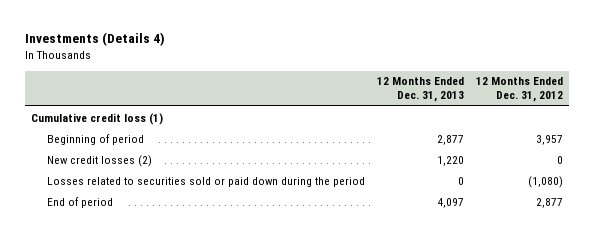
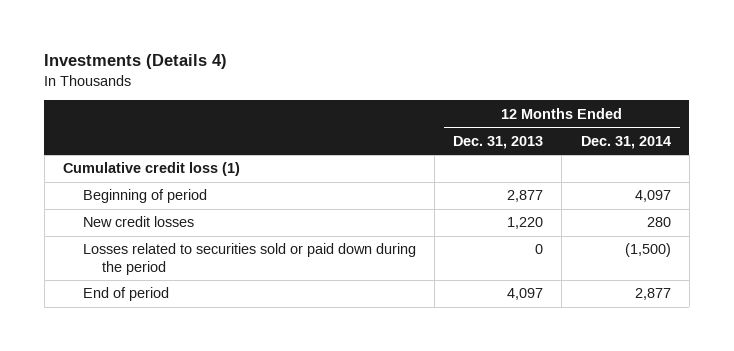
[475,77,563,103] 12 Months Ended Dec. 31, 2012 -> none
none -> [580,135,671,149] Dec. 31, 2014
[47,154,153,167] New credit losses (2) -> [82,216,194,228] New credit losses

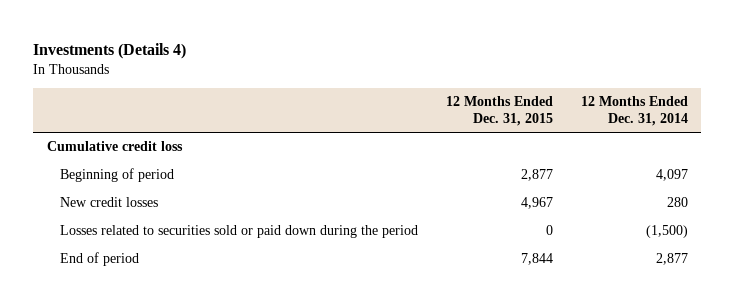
[453,135,544,149] Dec. 31, 2013 -> none
none -> [445,96,553,126] 12 Months Ended Dec. 31, 2015
[62,162,240,177] Cumulative credit loss (1) -> [46,141,183,152] Cumulative credit loss

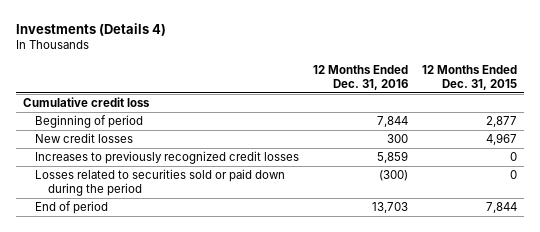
[580,96,688,126] 12 Months Ended Dec. 31, 2014 -> none
none -> [313,64,409,90] 12 Months Ended Dec. 31, 2016
none -> [35,151,300,165] Increases to previously recognized credit losses

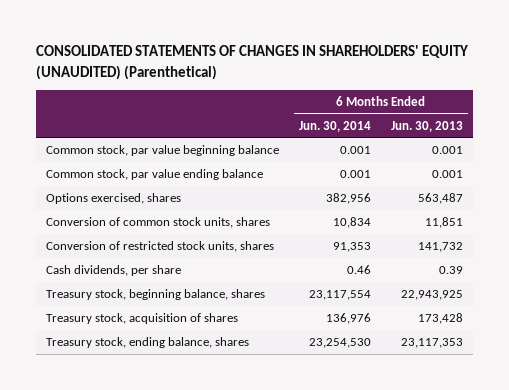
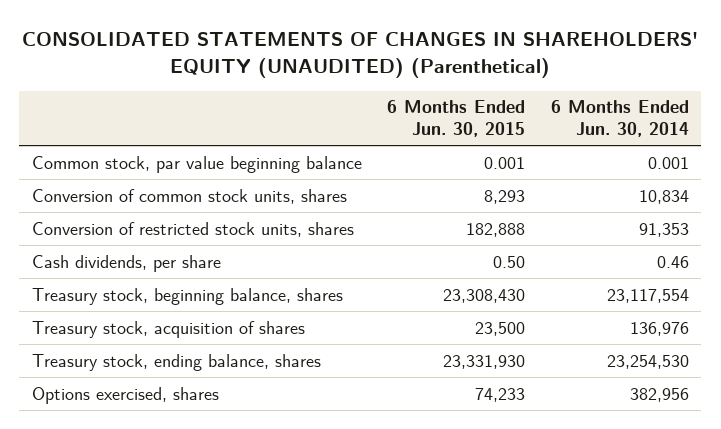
[390,120,463,132] Jun. 30, 2013 -> none
none -> [387,100,526,137] 6 Months Ended Jun. 30, 2015
[45,169,263,181] Common stock, par value ending balance -> none
[45,193,181,205] Options exercised, shares -> [31,386,219,404] Options exercised, shares

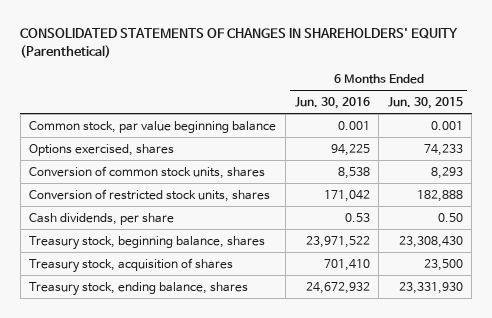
[22,32,699,79] CONSOLIDATED STATEMENTS OF CHANGES IN SHAREHOLDERS' EQUITY (UNAUDITED) (Parenthetical) -> [20,28,459,58] CONSOLIDATED STATEMENTS OF CHANGES IN SHAREHOLDERS' EQUITY (Parenthetical)
[550,100,689,137] 6 Months Ended Jun. 30, 2014 -> none
none -> [294,96,370,109] Jun. 30, 2016
[31,386,219,404] Options exercised, shares -> [29,143,175,156] Options exercised, shares

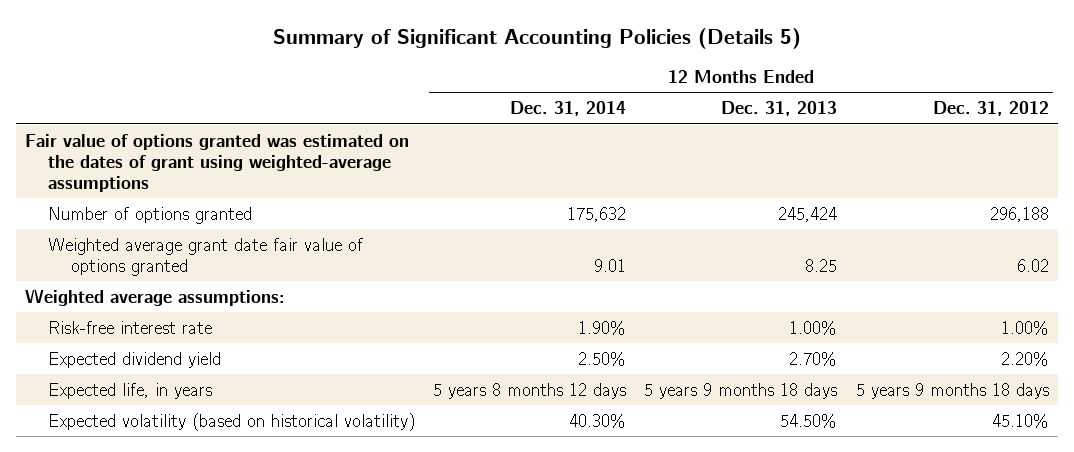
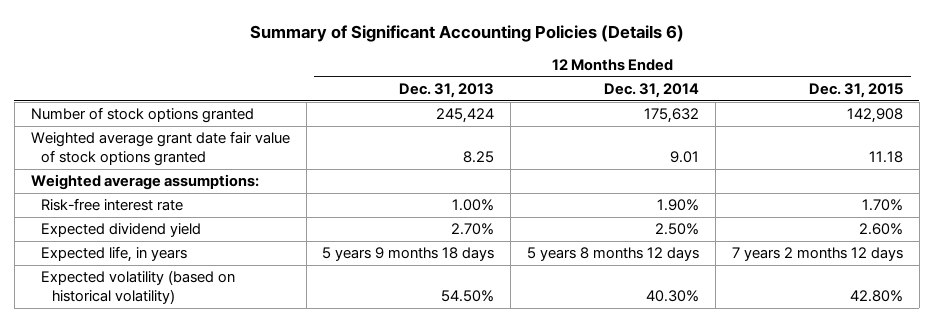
[272,27,801,49] Summary of Significant Accounting Policies (Details 5) -> [249,24,684,42] Summary of Significant Accounting Policies (Details 6)
[932,101,1049,117] Dec. 31, 2012 -> none
none -> [808,82,903,98] Dec. 31, 2015
[25,133,410,192] Fair value of options granted was estimated on the dates of grant using weighted-average assumptions -> none
[48,206,253,224] Number of options granted -> [30,107,254,124] Number of stock options granted
[48,237,364,276] Weighted average grant date fair value of options granted -> [30,131,290,167] Weighted average grant date fair value of stock options granted

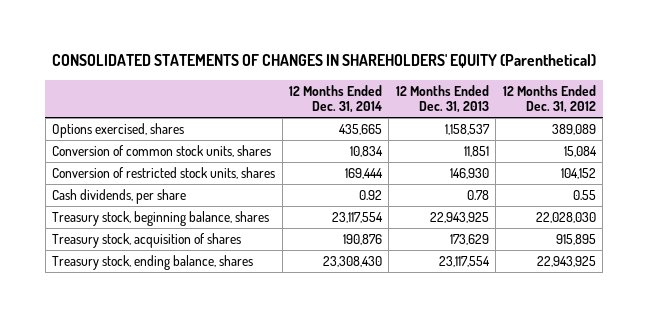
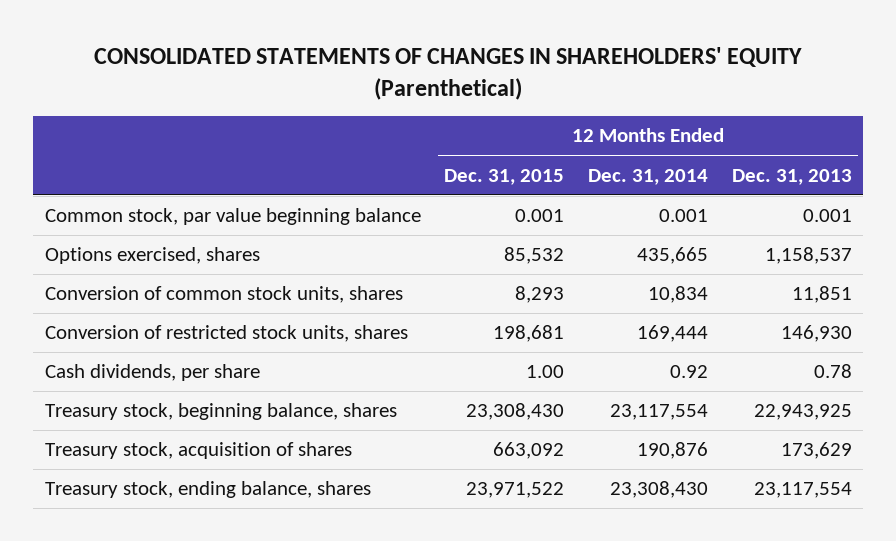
[502,84,596,114] 12 Months Ended Dec. 31, 2012 -> none
none -> [444,168,565,185] Dec. 31, 2015
none -> [44,208,421,226] Common stock, par value beginning balance

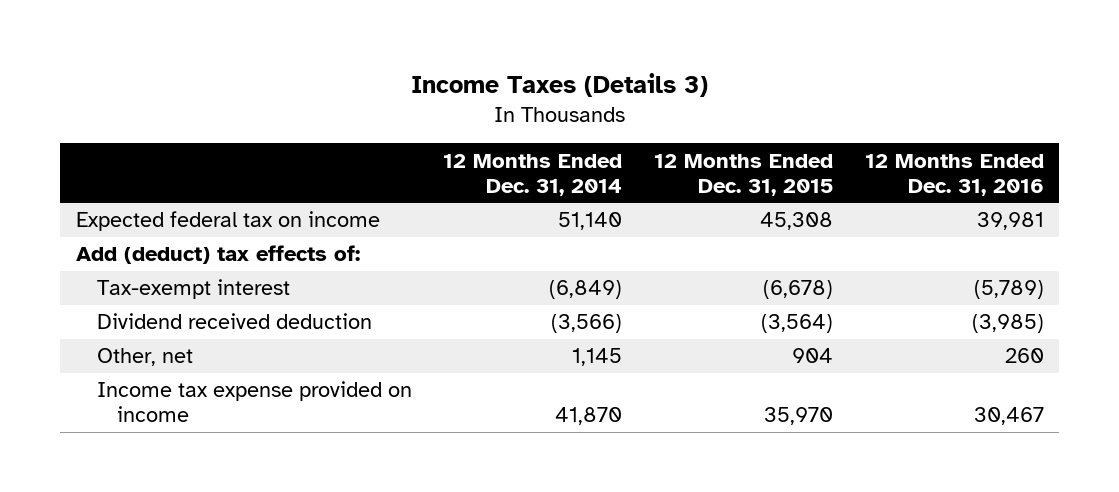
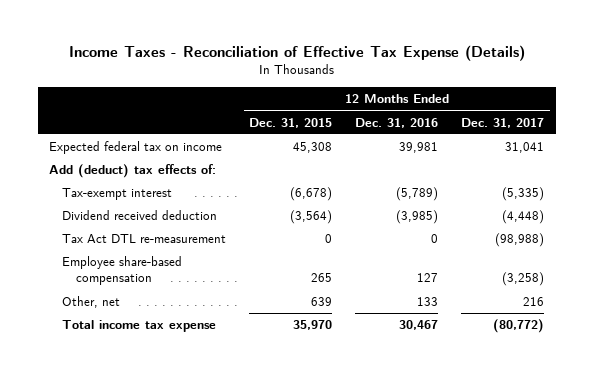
[410,72,708,97] Income Taxes (Details 3) -> [68,45,525,62] Income Taxes - Reconciliation of Effective Tax Expense (Details)
[443,153,623,196] 12 Months Ended Dec. 31, 2014 -> none
none -> [461,117,545,128] Dec. 31, 2017
none -> [62,234,227,244] Tax Act DTL re-measurement
none -> [62,256,183,286] Employee share-based compensation
[791,348,833,364] 904 -> [311,297,333,307] 639
[1004,348,1044,364] 260 -> [417,297,439,307] 133
[96,381,412,423] Income tax expense provided on income -> [62,320,217,333] Total income tax expense

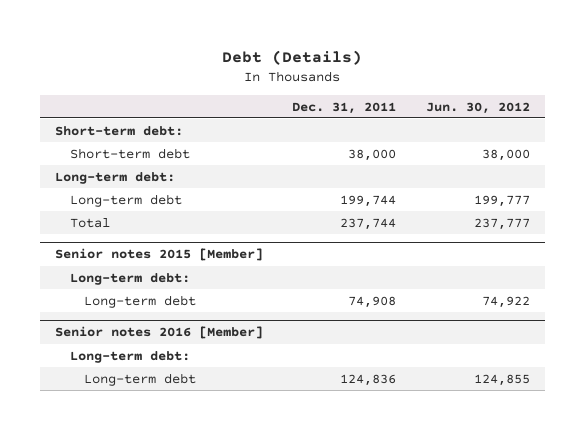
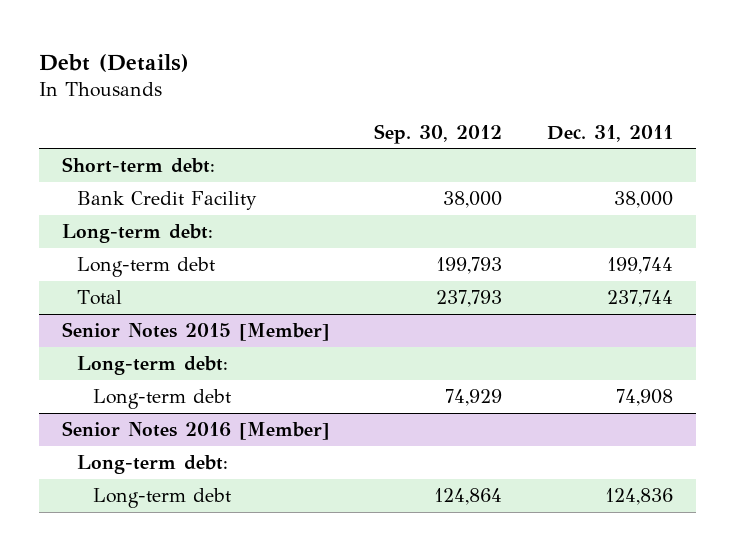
[426,101,531,114] Jun. 30, 2012 -> none
none -> [374,123,503,144] Sep. 30, 2012
[69,147,190,159] Short-term debt -> [77,191,258,211] Bank Credit Facility
[54,248,263,262] Senior notes 2015 [Member] -> [61,322,330,342] Senior Notes 2015 [Member]
[54,326,263,340] Senior notes 2016 [Member] -> [61,421,330,441] Senior Notes 2016 [Member]

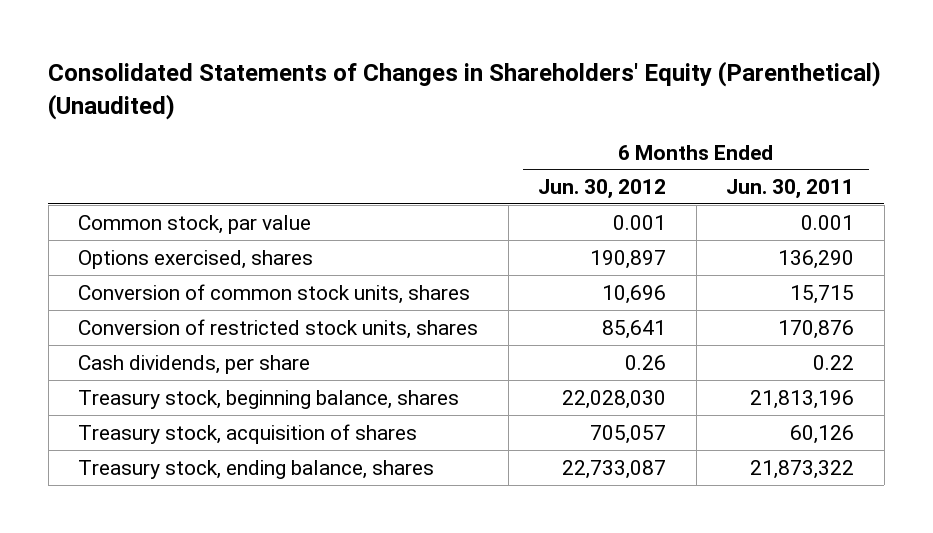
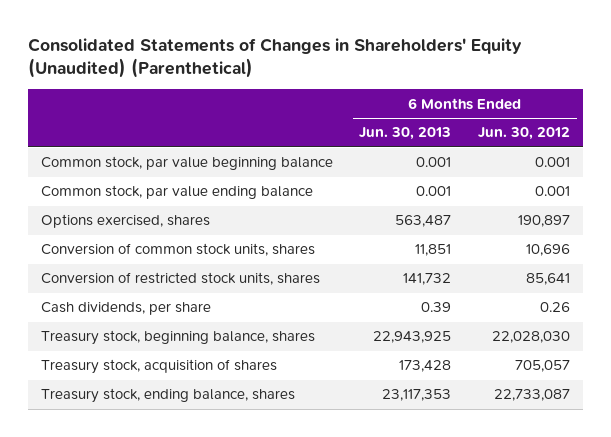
[48,61,882,120] Consolidated Statements of Changes in Shareholders' Equity (Parenthetical) (Unaudited) -> [27,38,522,79] Consolidated Statements of Changes in Shareholders' Equity (Unaudited) (Parenthetical)
[726,179,855,200] Jun. 30, 2011 -> none
none -> [359,127,452,141] Jun. 30, 2013
[78,214,312,234] Common stock, par value -> [40,156,333,171] Common stock, par value beginning balance
none -> [40,185,313,200] Common stock, par value ending balance

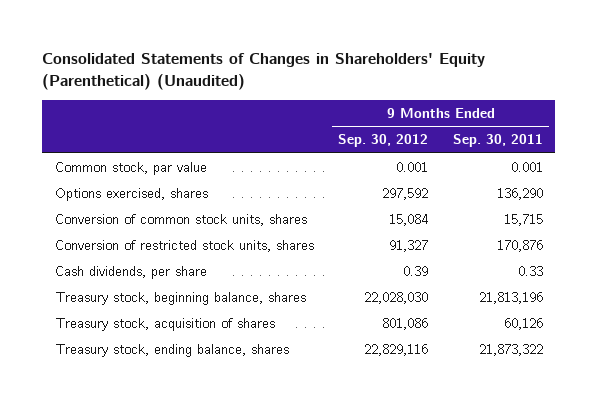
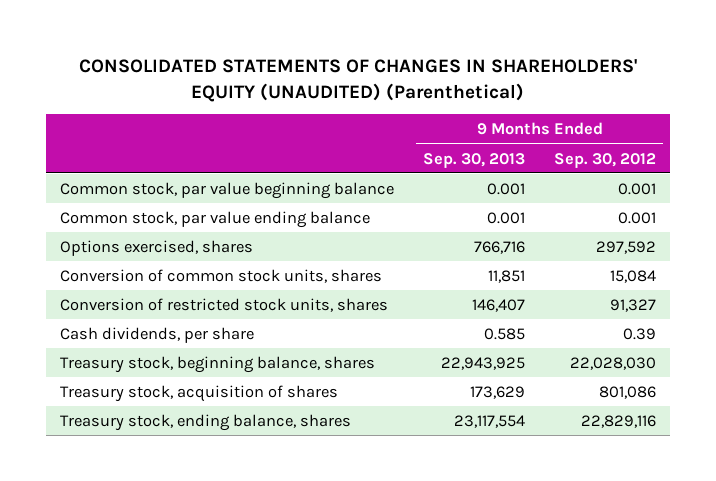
[42,53,486,90] Consolidated Statements of Changes in Shareholders' Equity (Parenthetical) (Unaudited) -> [79,58,638,102] CONSOLIDATED STATEMENTS OF CHANGES IN SHAREHOLDERS' EQUITY (UNAUDITED) (Parenthetical)
[453,134,544,148] Sep. 30, 2011 -> none
none -> [423,152,526,168] Sep. 30, 2013
[54,162,207,176] Common stock, par value -> [60,181,395,199] Common stock, par value beginning balance
none -> [60,210,371,228] Common stock, par value ending balance

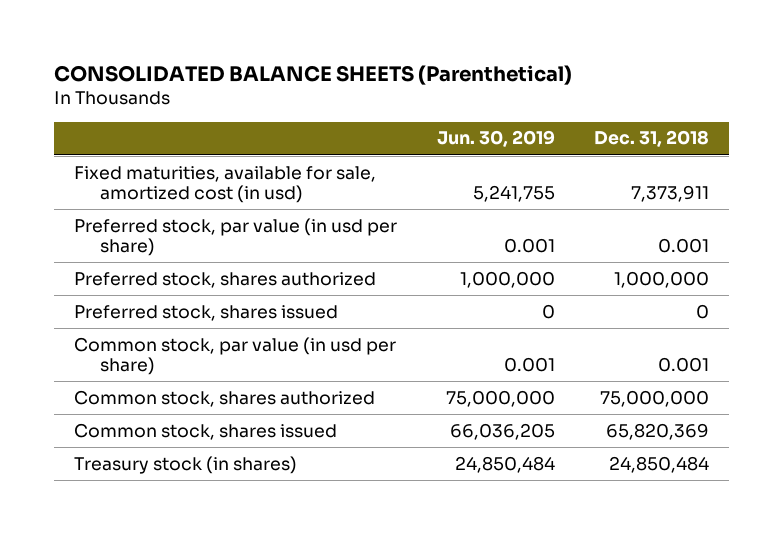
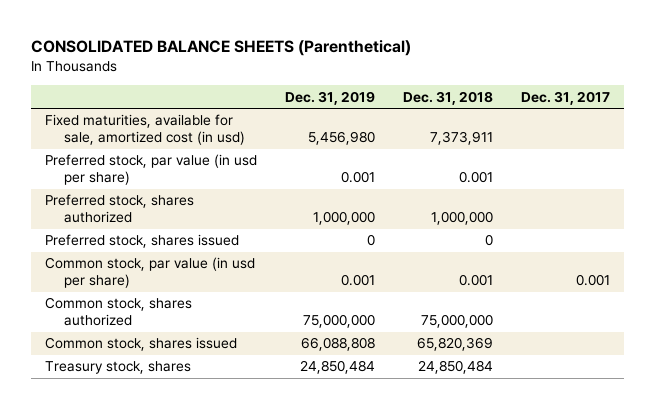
[436,130,555,148] Jun. 30, 2019 -> none
none -> [285,90,376,105] Dec. 31, 2019
none -> [521,90,611,105] Dec. 31, 2017
[73,455,297,474] Treasury stock (in shares) -> [44,361,191,375] Treasury stock, shares

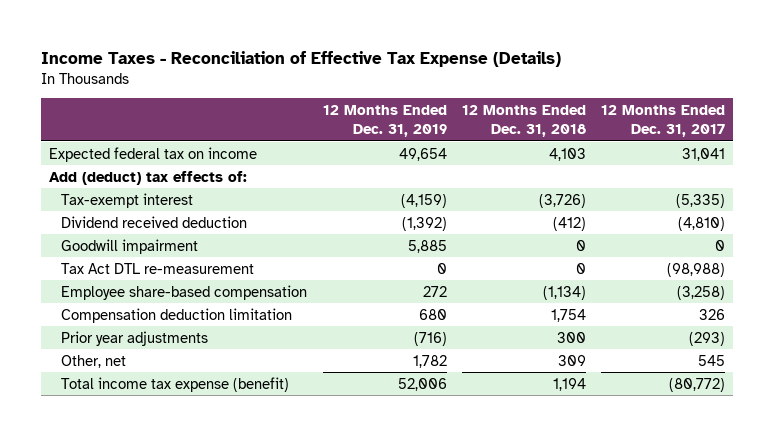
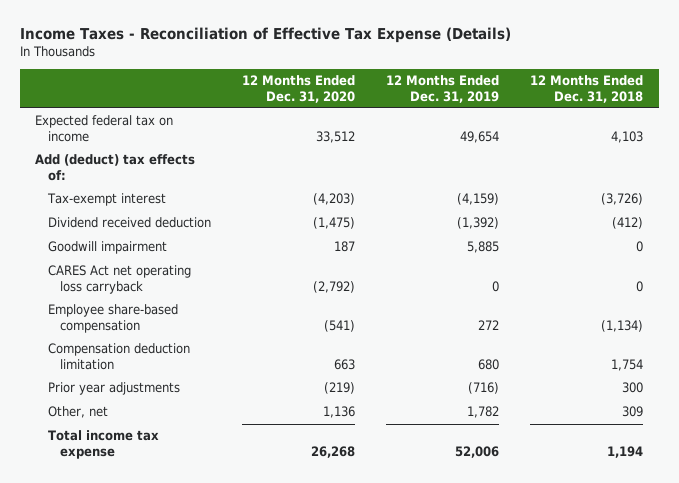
[601,105,726,137] 12 Months Ended Dec. 31, 2017 -> none
none -> [241,75,355,103] 12 Months Ended Dec. 31, 2020
[61,262,255,274] Tax Act DTL re-measurement -> none
none -> [47,265,191,294] CARES Act net operating loss carryback
[61,376,290,392] Total income tax expense (benefit) -> [47,430,159,459] Total income tax expense

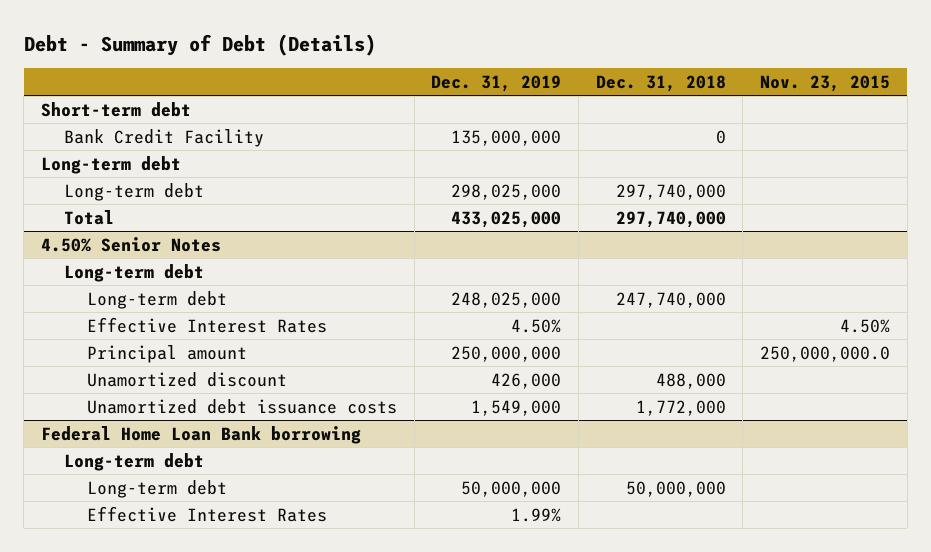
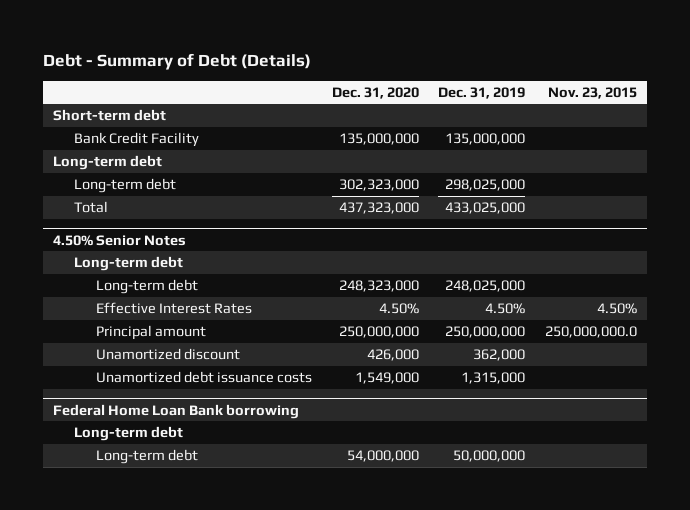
[595,74,726,92] Dec. 31, 2018 -> none
none -> [331,86,419,99] Dec. 31, 2020
[491,372,562,389] 426,000 -> [473,349,526,362] 362,000
[471,399,562,416] 1,549,000 -> [461,372,526,385] 1,315,000
[87,505,328,522] Effective Interest Rates -> none

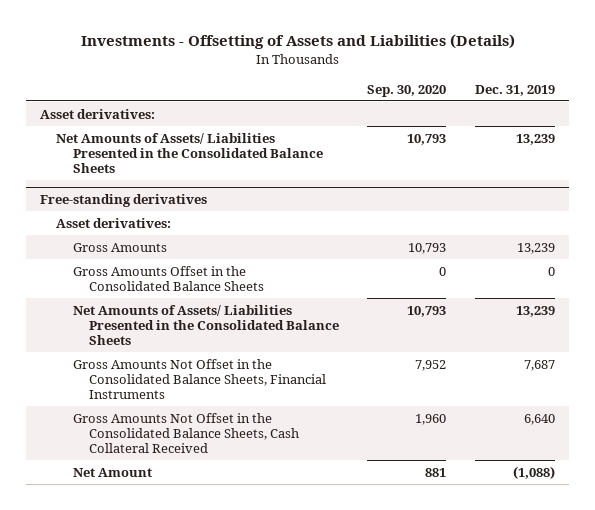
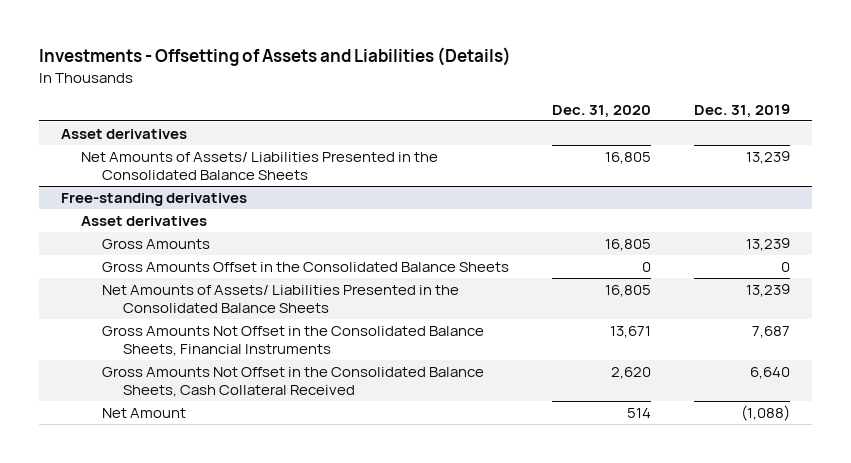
[367,84,447,97] Sep. 30, 2020 -> none
none -> [552,104,652,118] Dec. 31, 2020
[40,108,156,119] Asset derivatives: -> [60,129,187,140] Asset derivatives
[56,217,172,228] Asset derivatives: -> [81,216,208,227] Asset derivatives

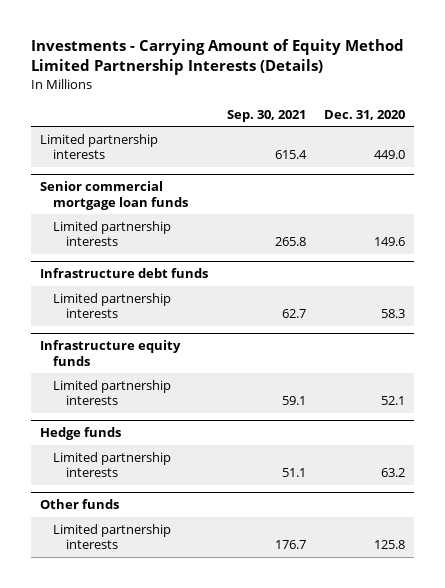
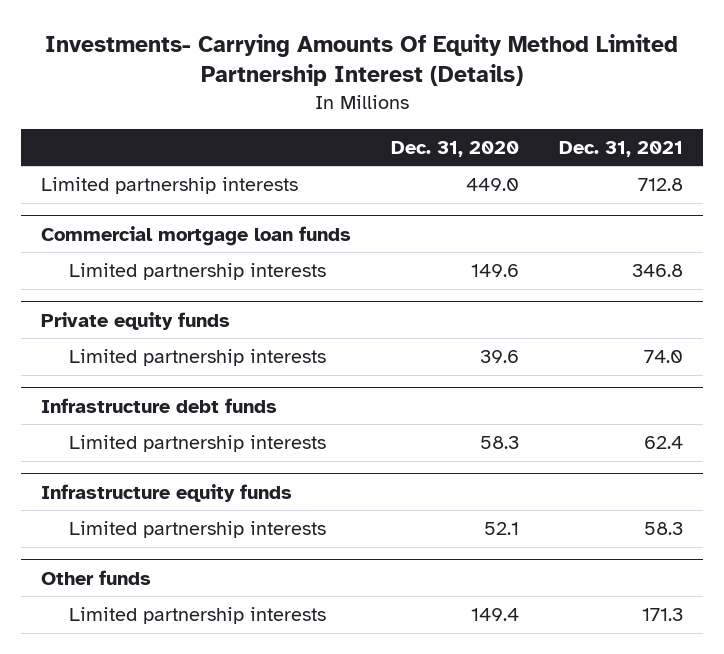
[31,39,405,76] Investments - Carrying Amount of Equity Method Limited Partnership Interests (Details) -> [44,33,678,87] Investments- Carrying Amounts Of Equity Method Limited Partnership Interest (Details)
[226,109,306,122] Sep. 30, 2021 -> none
none -> [558,140,683,157] Dec. 31, 2021
[40,181,189,210] Senior commercial mortgage loan funds -> [40,225,351,246] Commercial mortgage loan funds
none -> [40,311,230,330] Private equity funds
none -> [69,349,327,367] Limited partnership interests
[40,427,122,441] Hedge funds -> none
[53,451,172,478] Limited partnership interests -> none
[373,540,405,550] 125.8 -> [470,608,519,622] 149.4

